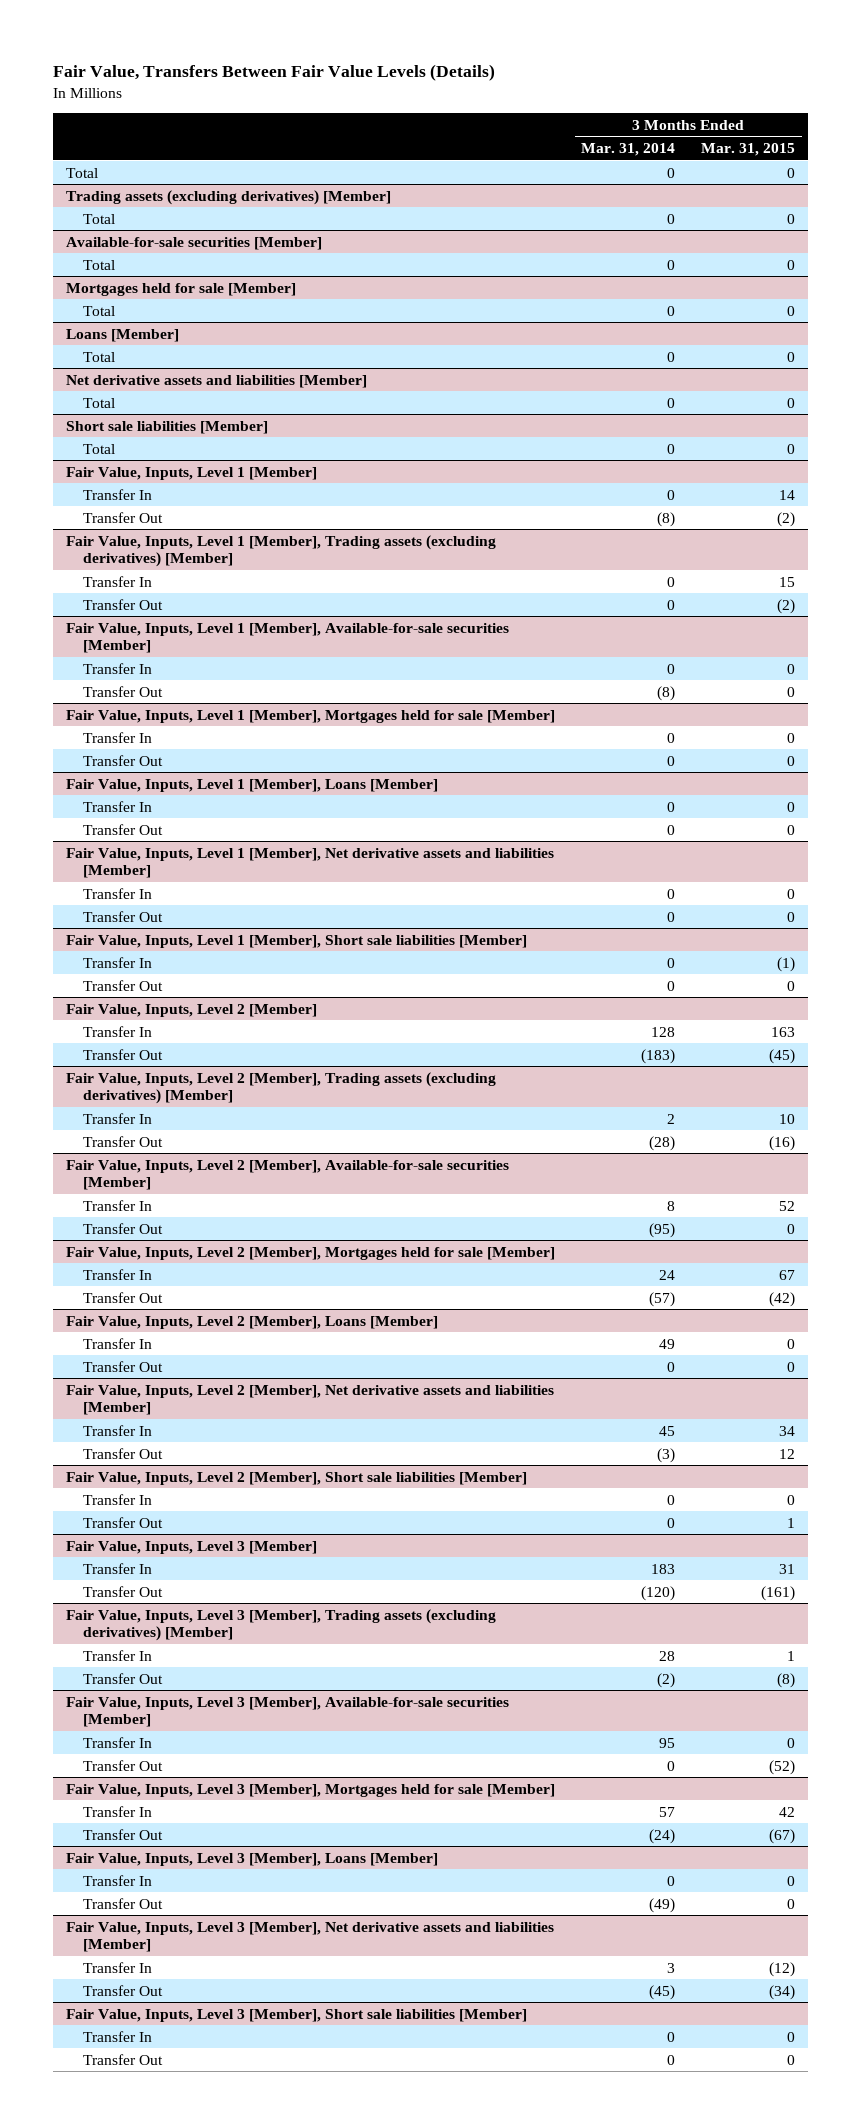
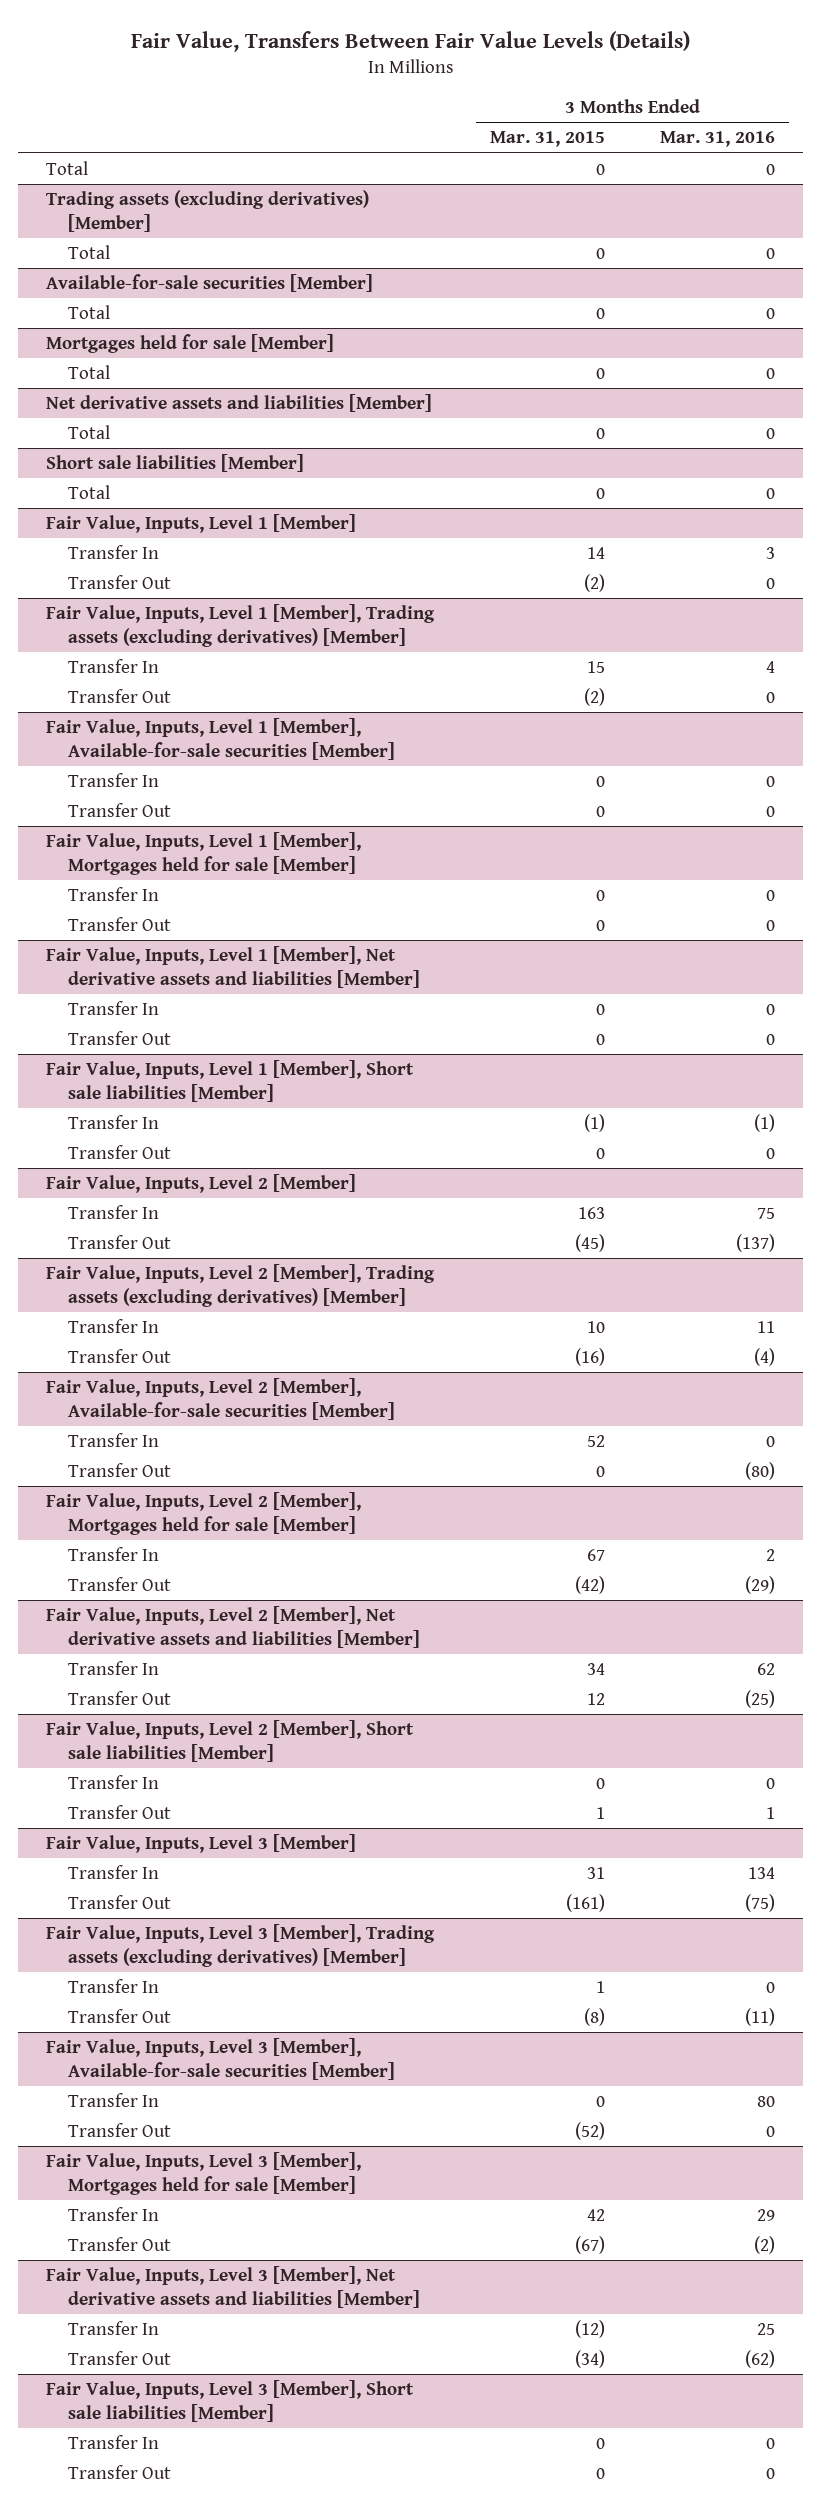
[581,143,676,157] Mar. 31, 2014 -> none
none -> [660,131,776,148] Mar. 31, 2016
[66,328,180,342] Loans [Member] -> none
[83,351,116,362] Total -> none
[66,778,439,792] Fair Value, Inputs, Level 1 [Member], Loans [Member] -> none
[83,800,153,812] Transfer In -> none
[83,823,164,835] Transfer Out -> none
[66,1315,439,1329] Fair Value, Inputs, Level 2 [Member], Loans [Member] -> none
[83,1337,153,1349] Transfer In -> none
[83,1360,164,1372] Transfer Out -> none
[66,1852,439,1866] Fair Value, Inputs, Level 3 [Member], Loans [Member] -> none
[83,1874,153,1886] Transfer In -> none
[83,1897,164,1909] Transfer Out -> none

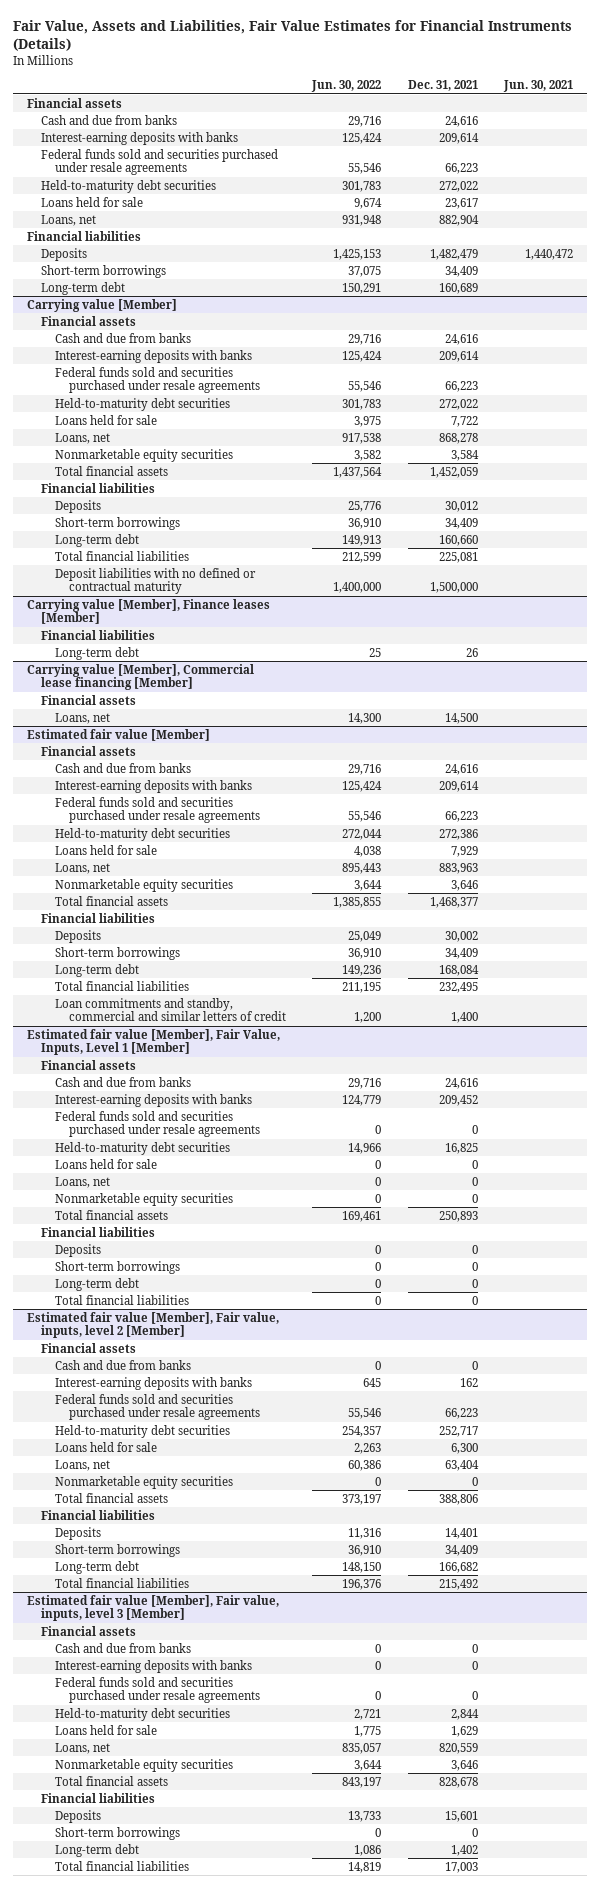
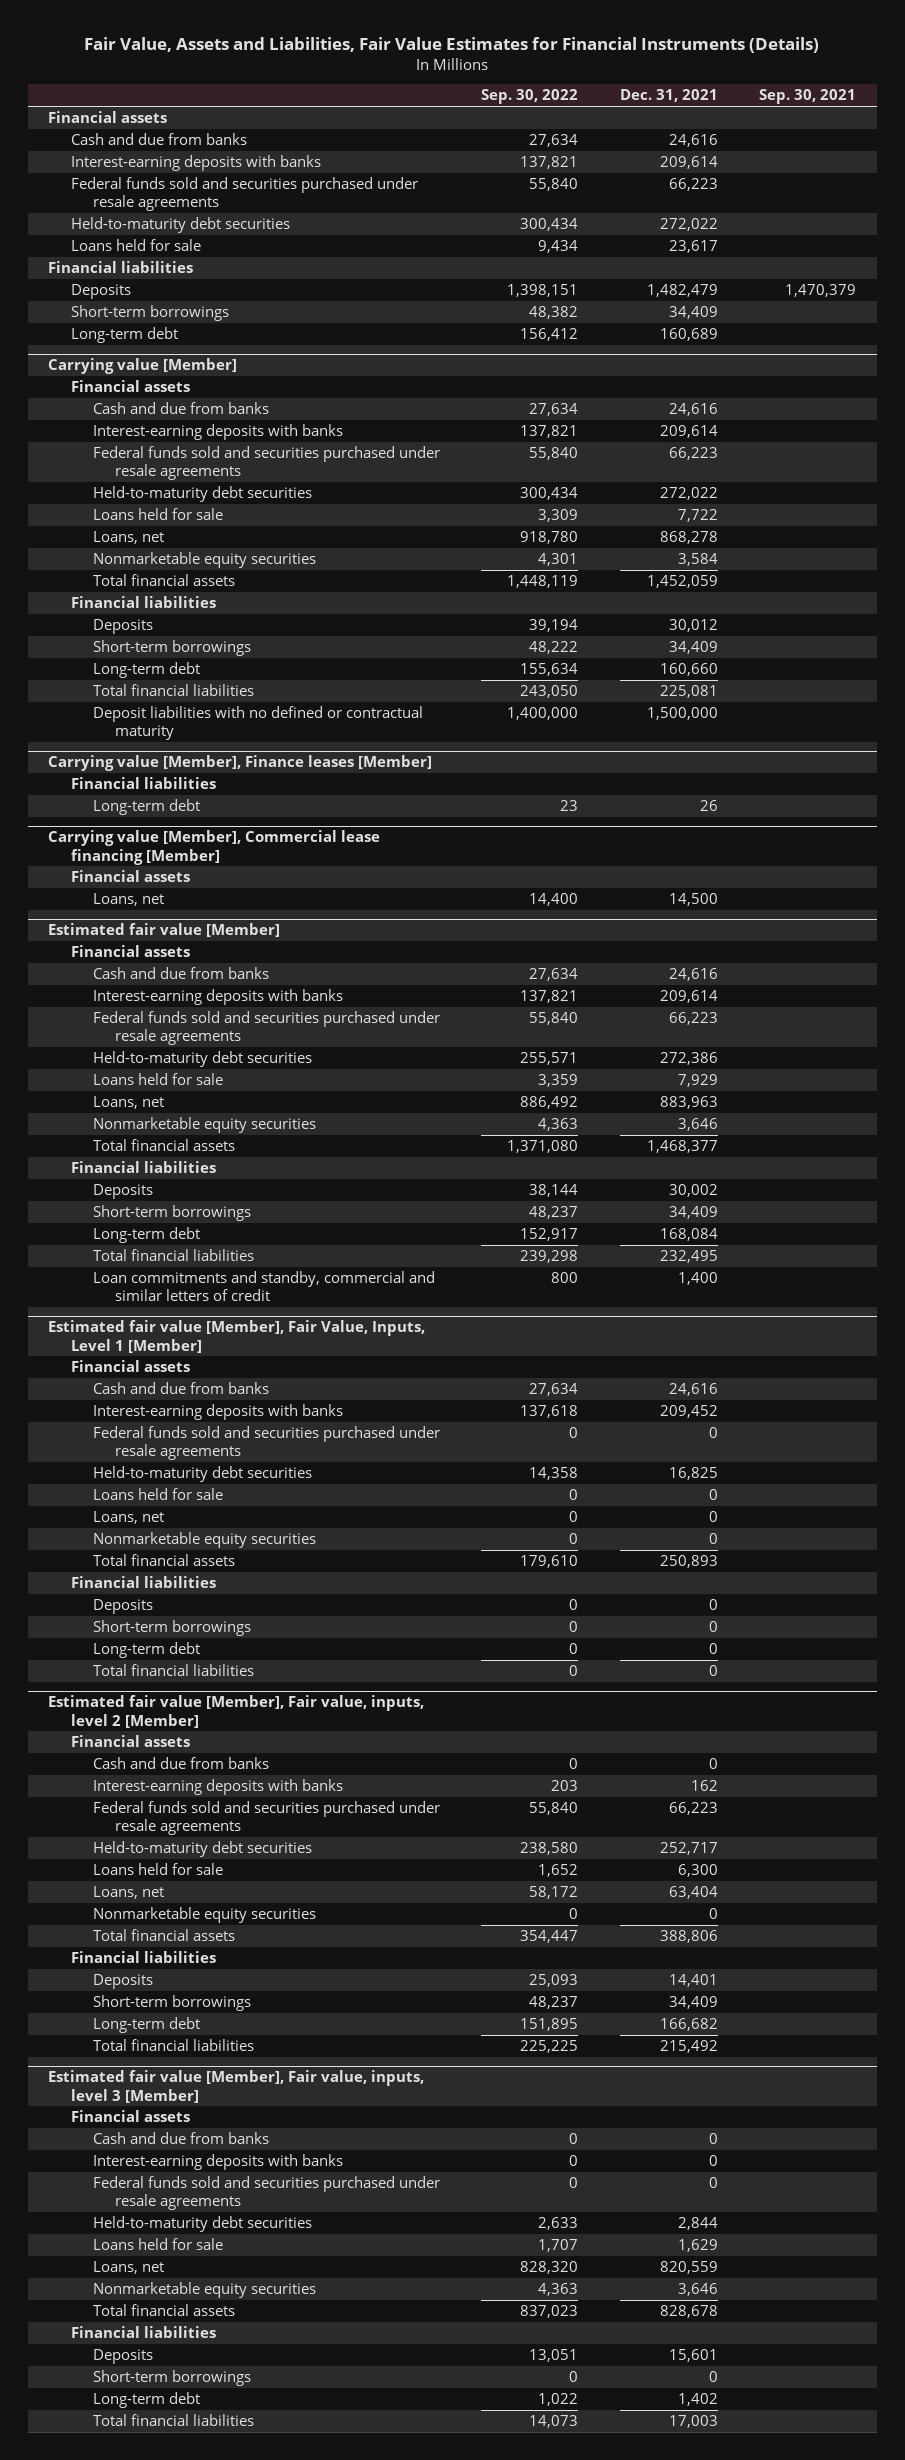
[311,80,382,93] Jun. 30, 2022 -> none
[503,80,574,93] Jun. 30, 2021 -> none
none -> [481,89,579,105] Sep. 30, 2022
none -> [759,89,857,105] Sep. 30, 2021
[40,214,96,226] Loans, net -> none

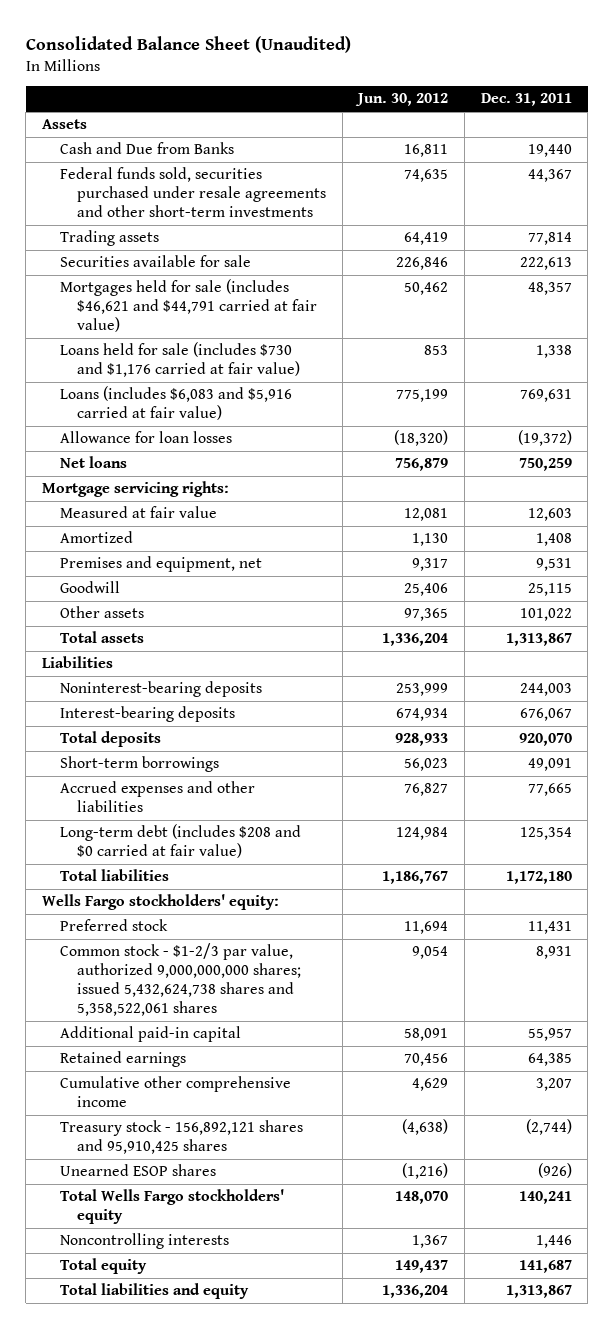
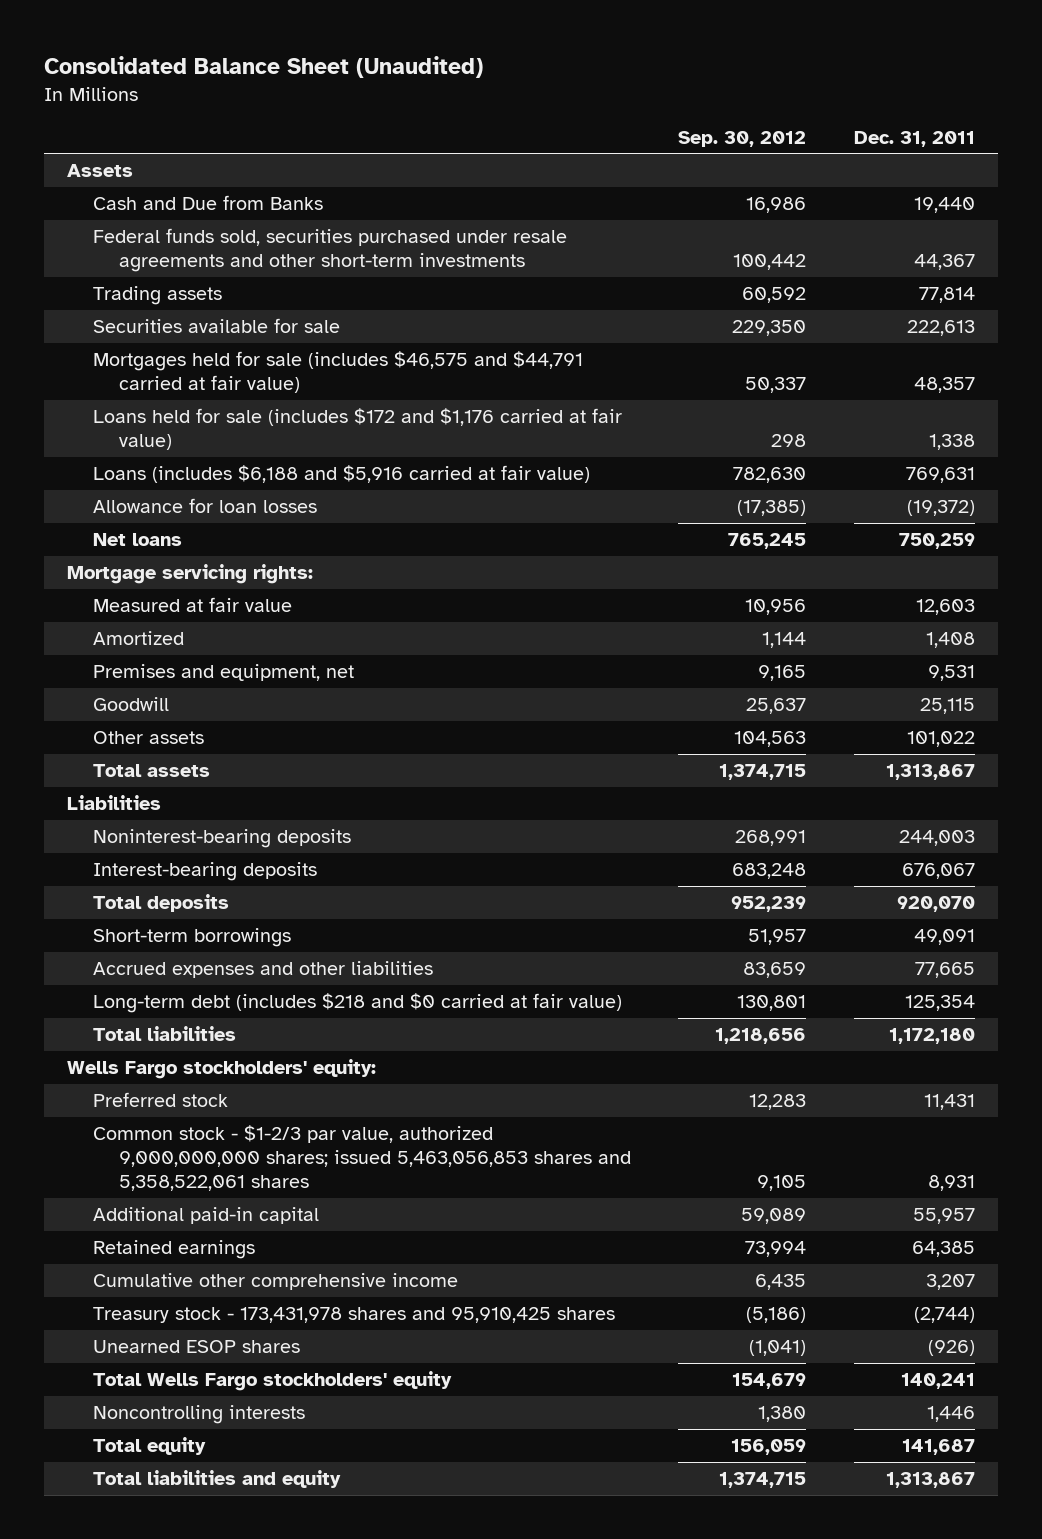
[355,93,449,107] Jun. 30, 2012 -> none
none -> [678,130,807,147] Sep. 30, 2012
[59,279,318,333] Mortgages held for sale (includes $46,621 and $44,791 carried at fair value) -> [92,351,583,394] Mortgages held for sale (includes $46,575 and $44,791 carried at fair value)
[59,342,301,378] Loans held for sale (includes $730 and $1,176 carried at fair value) -> [92,408,622,451] Loans held for sale (includes $172 and $1,176 carried at fair value)
[59,386,292,421] Loans (includes $6,083 and $5,916 carried at fair value) -> [92,465,590,484] Loans (includes $6,188 and $5,916 carried at fair value)
[59,824,301,859] Long-term debt (includes $208 and $0 carried at fair value) -> [92,993,622,1014] Long-term debt (includes $218 and $0 carried at fair value)
[59,943,302,1017] Common stock - $1-2/3 par value, authorized 9,000,000,000 shares; issued 5,432,624,738 shares and 5,358,522,061 shares -> [92,1125,631,1192] Common stock - $1-2/3 par value, authorized 9,000,000,000 shares; issued 5,463,056,853 shares and 5,358,522,061 shares
[59,1120,303,1155] Treasury stock - 156,892,121 shares and 95,910,425 shares -> [92,1307,615,1324] Treasury stock - 173,431,978 shares and 95,910,425 shares

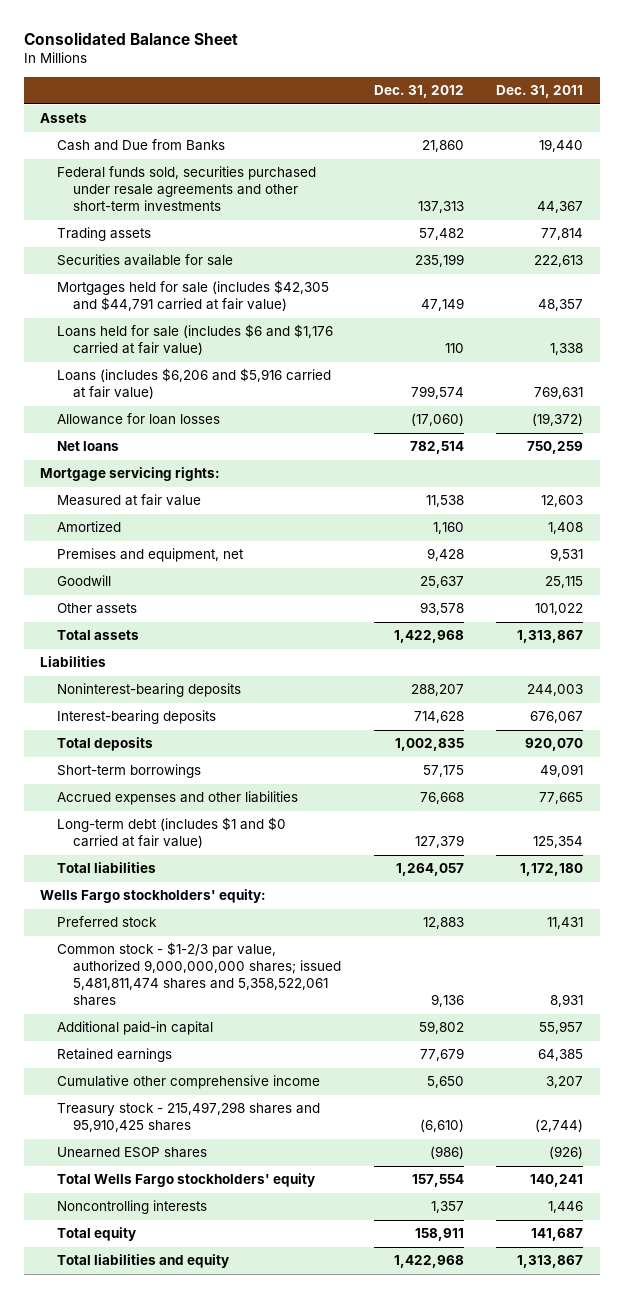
[43,56,483,79] Consolidated Balance Sheet (Unaudited) -> [23,31,238,45] Consolidated Balance Sheet
[678,130,807,147] Sep. 30, 2012 -> none
none -> [373,85,464,99] Dec. 31, 2012
[92,351,583,394] Mortgages held for sale (includes $46,575 and $44,791 carried at fair value) -> [56,280,329,312] Mortgages held for sale (includes $42,305 and $44,791 carried at fair value)
[92,408,622,451] Loans held for sale (includes $172 and $1,176 carried at fair value) -> [56,324,333,356] Loans held for sale (includes $6 and $1,176 carried at fair value)
[92,465,590,484] Loans (includes $6,188 and $5,916 carried at fair value) -> [56,368,331,400] Loans (includes $6,206 and $5,916 carried at fair value)
[92,993,622,1014] Long-term debt (includes $218 and $0 carried at fair value) -> [56,817,286,849] Long-term debt (includes $1 and $0 carried at fair value)
[92,1125,631,1192] Common stock - $1-2/3 par value, authorized 9,000,000,000 shares; issued 5,463,056,853 shares and 5,358,522,061 shares -> [56,942,342,1007] Common stock - $1-2/3 par value, authorized 9,000,000,000 shares; issued 5,481,811,474 shares and 5,358,522,061 shares
[92,1307,615,1324] Treasury stock - 173,431,978 shares and 95,910,425 shares -> [56,1102,320,1133] Treasury stock - 215,497,298 shares and 95,910,425 shares

